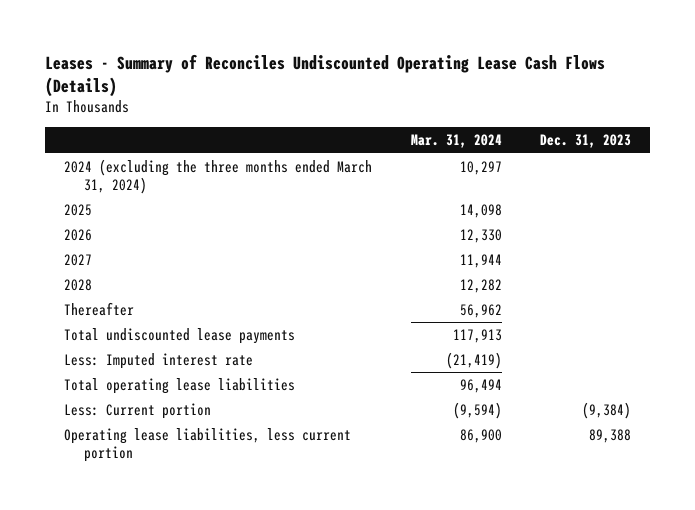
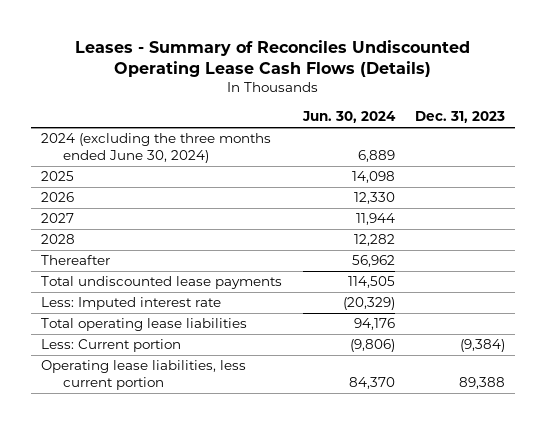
[410,134,502,149] Mar. 31, 2024 -> none
none -> [301,111,396,124] Jun. 30, 2024
[64,158,373,194] 2024 (excluding the three months ended March 31, 2024) -> [41,133,272,164] 2024 (excluding the three months ended June 30, 2024)

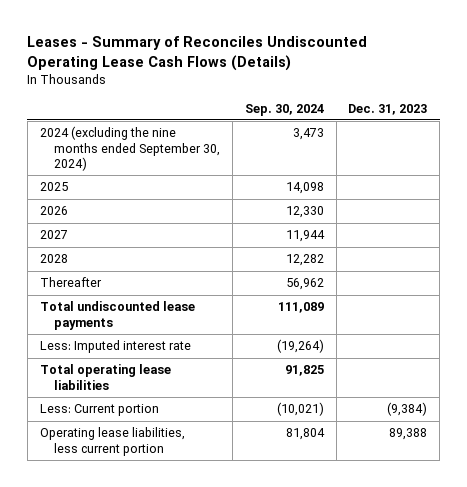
[301,111,396,124] Jun. 30, 2024 -> none
none -> [244,103,324,116] Sep. 30, 2024
[41,133,272,164] 2024 (excluding the three months ended June 30, 2024) -> [39,126,221,171] 2024 (excluding the nine months ended September 30, 2024)

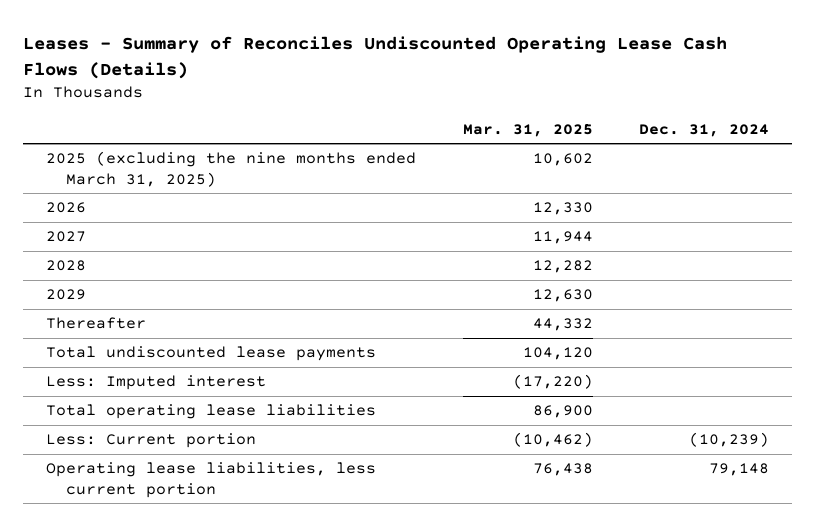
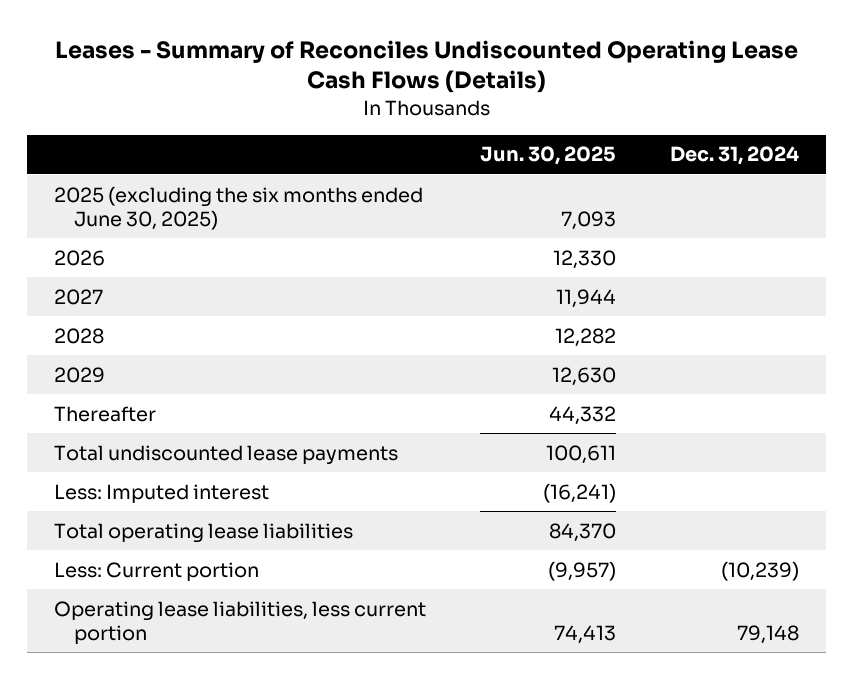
[462,123,593,137] Mar. 31, 2025 -> none
none -> [480,146,617,166] Jun. 30, 2025
[46,151,417,187] 2025 (excluding the nine months ended March 31, 2025) -> [54,185,424,230] 2025 (excluding the six months ended June 30, 2025)

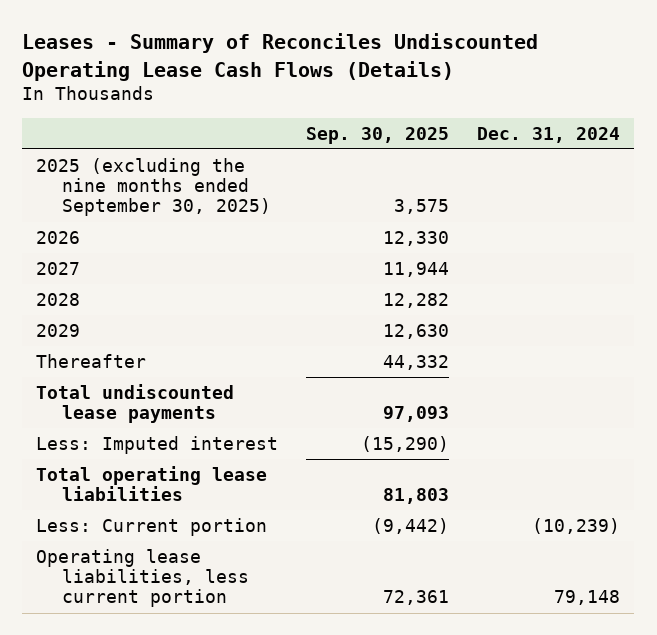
[480,146,617,166] Jun. 30, 2025 -> none
none -> [306,126,450,144] Sep. 30, 2025
[54,185,424,230] 2025 (excluding the six months ended June 30, 2025) -> [36,157,272,217] 2025 (excluding the nine months ended September 30, 2025)

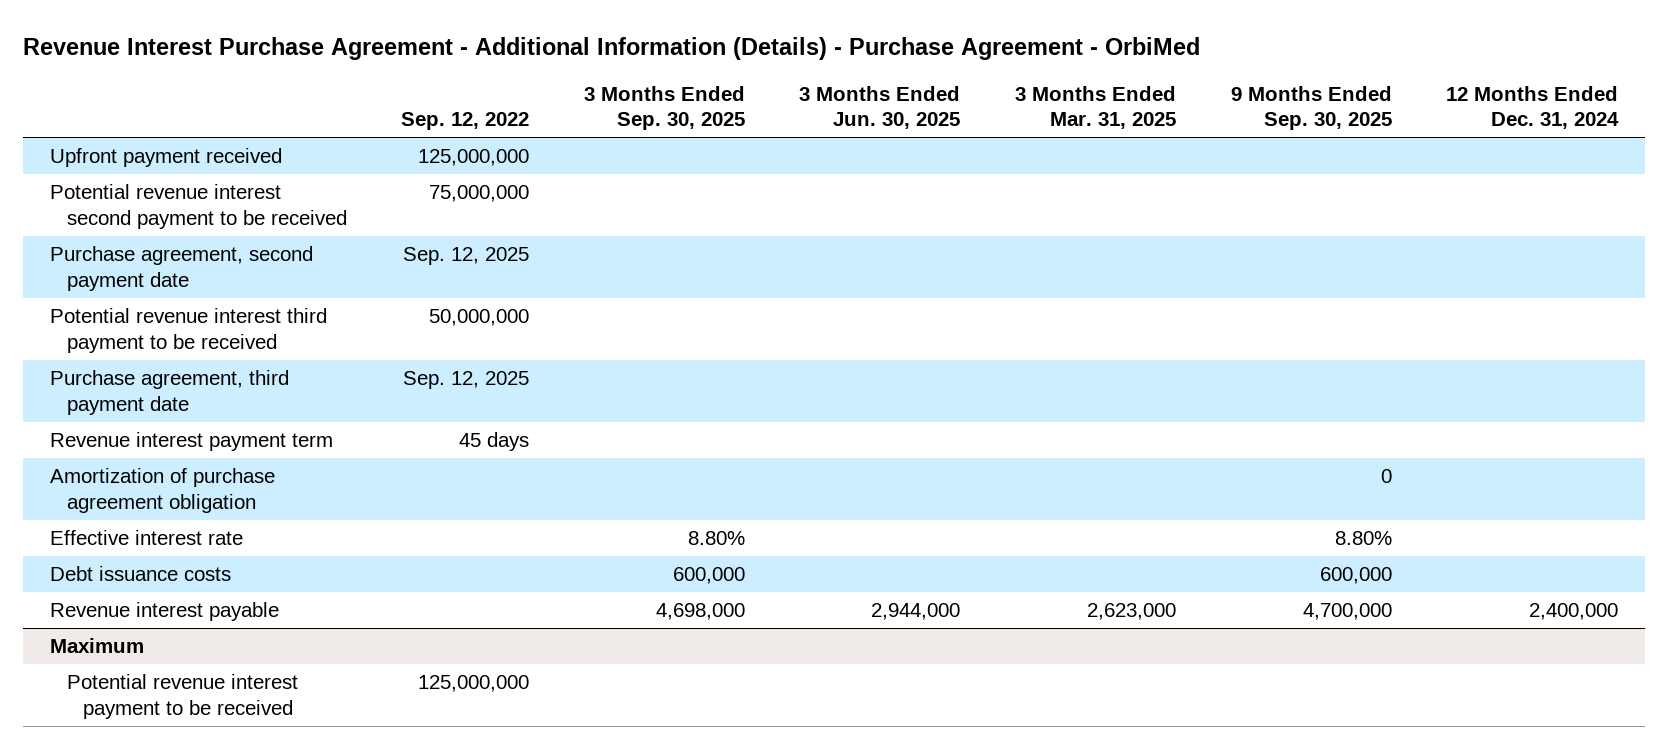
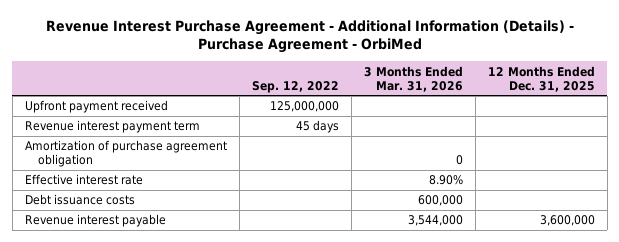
[583,85,745,131] 3 Months Ended Sep. 30, 2025 -> none
[799,85,961,130] 3 Months Ended Jun. 30, 2025 -> none
[1014,85,1176,130] 3 Months Ended Mar. 31, 2025 -> none
[1230,85,1392,131] 9 Months Ended Sep. 30, 2025 -> none
[1446,85,1620,130] 12 Months Ended Dec. 31, 2024 -> none
none -> [363,65,463,92] 3 Months Ended Mar. 31, 2026
none -> [487,65,595,92] 12 Months Ended Dec. 31, 2025
[50,184,347,229] Potential revenue interest second payment to be received -> none
[50,246,314,291] Purchase agreement, second payment date -> none
[50,308,328,353] Potential revenue interest third payment to be received -> none
[50,370,290,415] Purchase agreement, third payment date -> none
[50,638,145,654] Maximum -> none
[66,674,298,719] Potential revenue interest payment to be received -> none

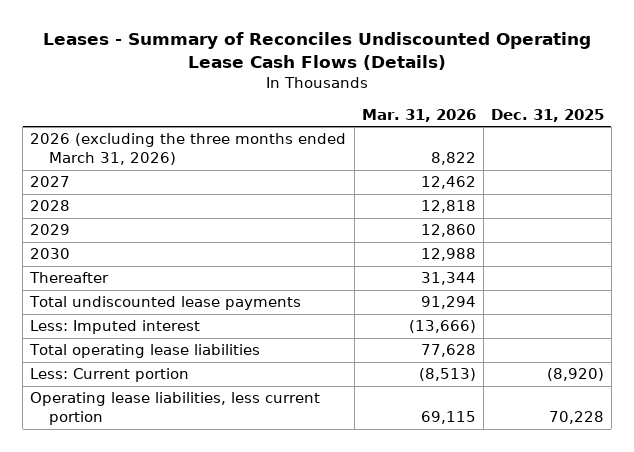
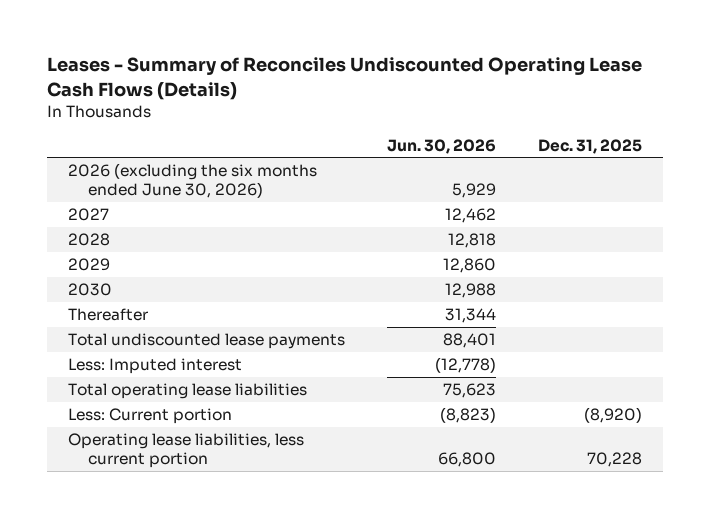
[361,108,476,122] Mar. 31, 2026 -> none
none -> [386,138,496,154] Jun. 30, 2026
[30,133,347,166] 2026 (excluding the three months ended March 31, 2026) -> [67,163,317,199] 2026 (excluding the six months ended June 30, 2026)

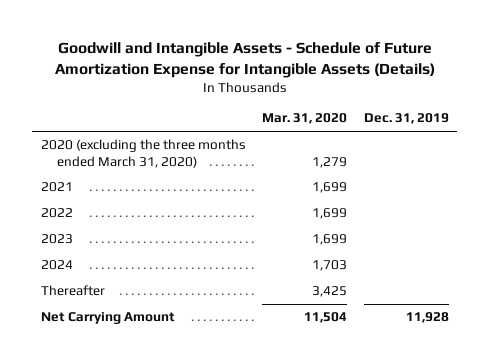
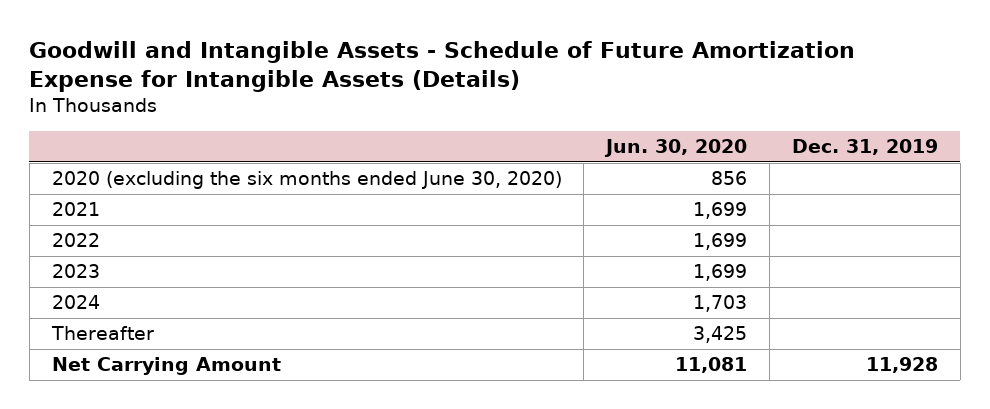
[262,113,348,125] Mar. 31, 2020 -> none
none -> [604,138,748,157] Jun. 30, 2020
[40,139,246,168] 2020 (excluding the three months ended March 31, 2020) -> [51,171,562,190] 2020 (excluding the six months ended June 30, 2020)

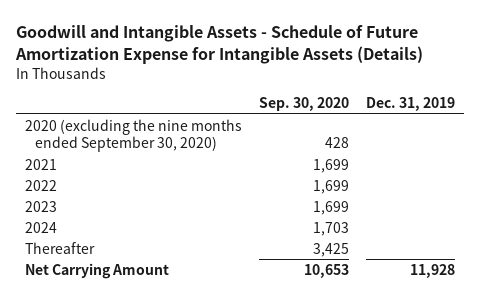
[604,138,748,157] Jun. 30, 2020 -> none
none -> [258,97,349,112] Sep. 30, 2020
[51,171,562,190] 2020 (excluding the six months ended June 30, 2020) -> [24,118,242,153] 2020 (excluding the nine months ended September 30, 2020)

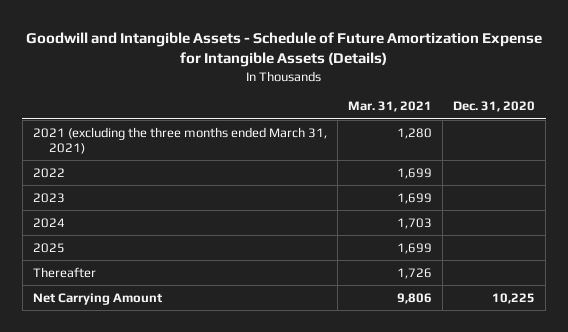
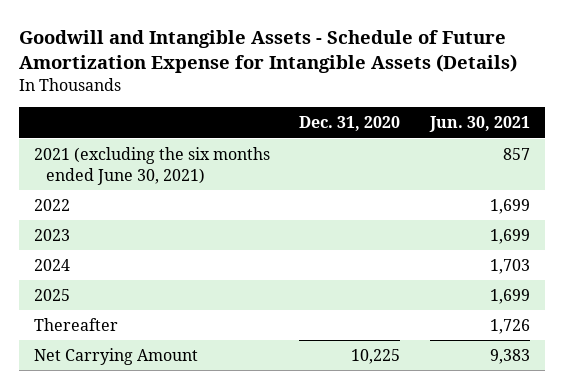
[348,101,433,113] Mar. 31, 2021 -> none
none -> [428,116,530,133] Jun. 30, 2021
[32,126,327,155] 2021 (excluding the three months ended March 31, 2021) -> [33,146,270,185] 2021 (excluding the six months ended June 30, 2021)

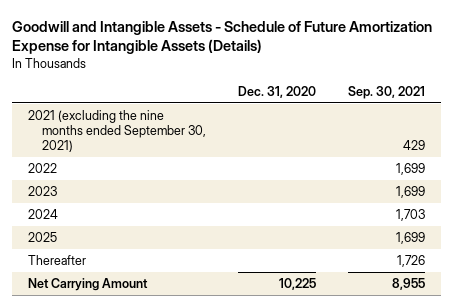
[428,116,530,133] Jun. 30, 2021 -> none
none -> [348,85,426,99] Sep. 30, 2021
[33,146,270,185] 2021 (excluding the six months ended June 30, 2021) -> [28,109,207,153] 2021 (excluding the nine months ended September 30, 2021)

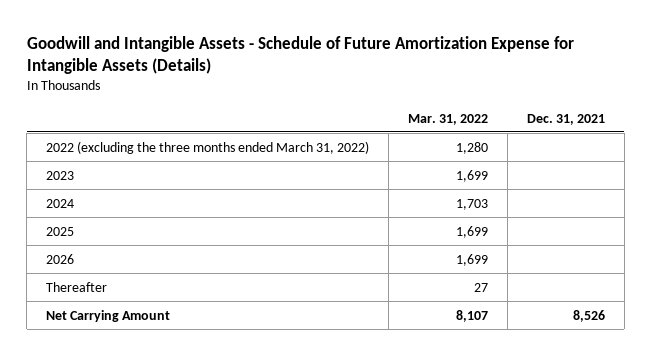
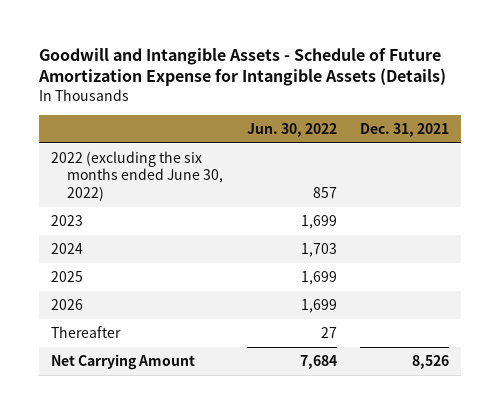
[408,113,489,125] Mar. 31, 2022 -> none
none -> [246,122,337,137] Jun. 30, 2022
[46,140,370,154] 2022 (excluding the three months ended March 31, 2022) -> [51,151,224,201] 2022 (excluding the six months ended June 30, 2022)

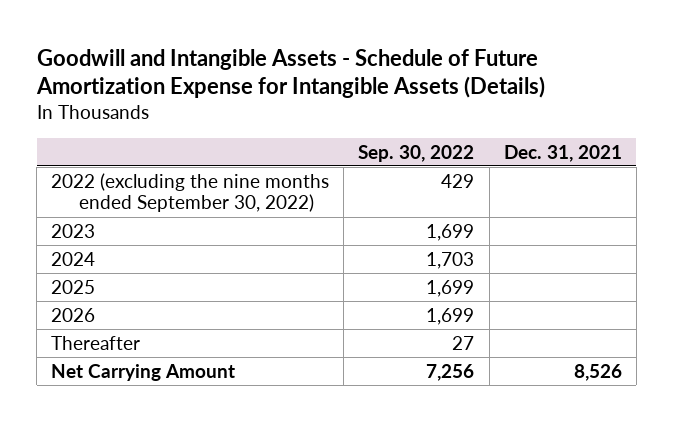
[246,122,337,137] Jun. 30, 2022 -> none
none -> [358,144,475,162] Sep. 30, 2022
[51,151,224,201] 2022 (excluding the six months ended June 30, 2022) -> [51,172,330,213] 2022 (excluding the nine months ended September 30, 2022)

